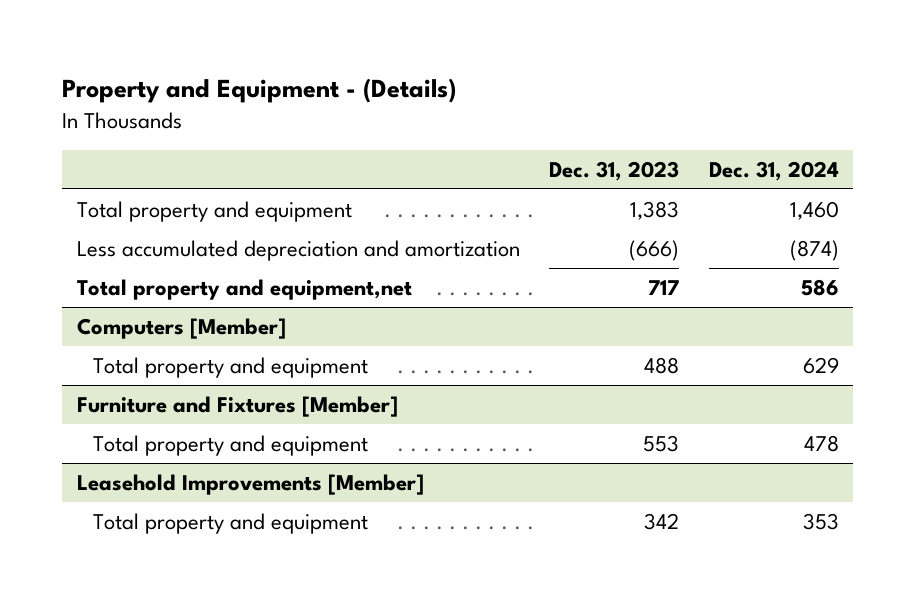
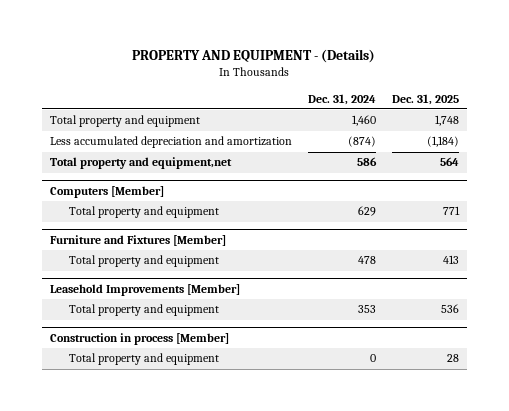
[61,78,456,104] Property and Equipment - (Details) -> [132,49,376,64] PROPERTY AND EQUIPMENT - (Details)
[549,161,680,182] Dec. 31, 2023 -> none
none -> [392,93,460,105] Dec. 31, 2025
none -> [49,332,229,345] Construction in process [Member]
none -> [68,353,219,366] Total property and equipment

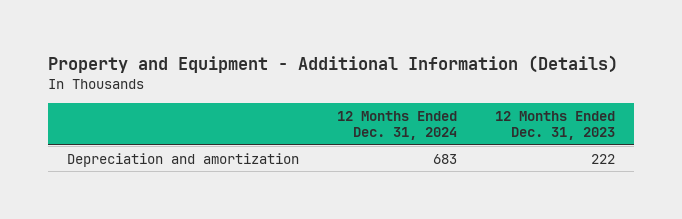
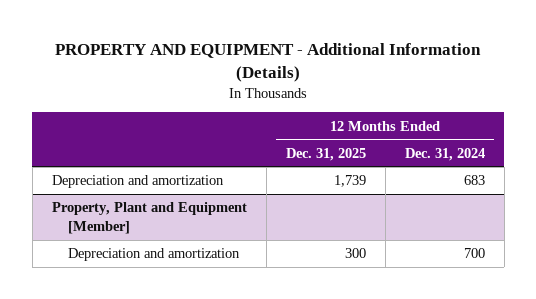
[47,54,618,73] Property and Equipment - Additional Information (Details) -> [55,43,482,82] PROPERTY AND EQUIPMENT - Additional Information (Details)
[494,110,615,141] 12 Months Ended Dec. 31, 2023 -> none
none -> [285,147,366,161] Dec. 31, 2025
none -> [51,202,247,234] Property, Plant and Equipment [Member]
none -> [67,248,240,262] Depreciation and amortization

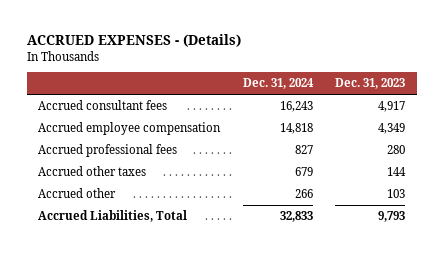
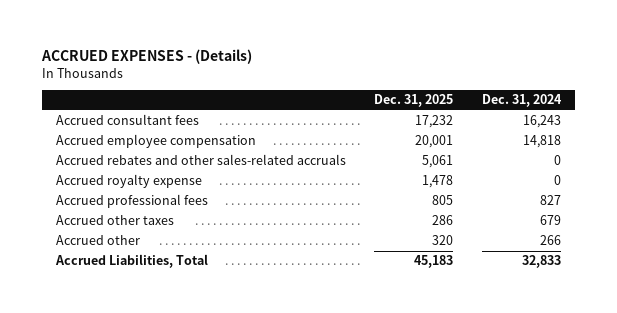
[335,78,406,90] Dec. 31, 2023 -> none
none -> [374,94,454,108] Dec. 31, 2025
none -> [56,154,347,166] Accrued rebates and other sales-related accruals
none -> [56,174,203,189] Accrued royalty expense

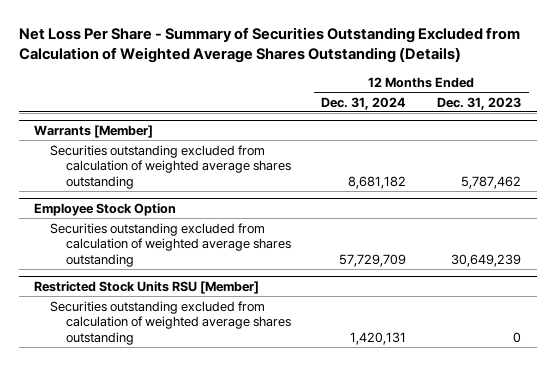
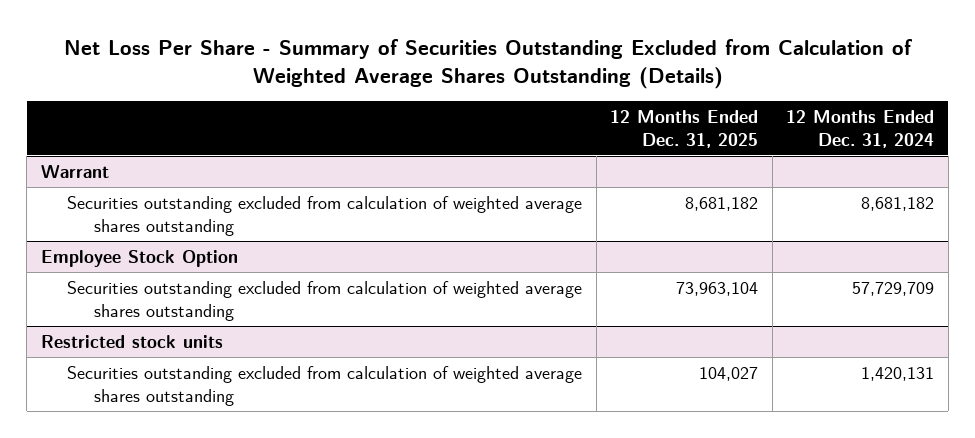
[437,96,522,110] Dec. 31, 2023 -> none
none -> [610,110,759,148] 12 Months Ended Dec. 31, 2025
[34,125,154,139] Warrants [Member] -> [40,164,109,178] Warrant
[34,281,260,295] Restricted Stock Units RSU [Member] -> [40,334,223,348] Restricted stock units

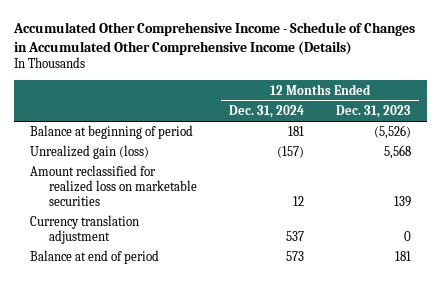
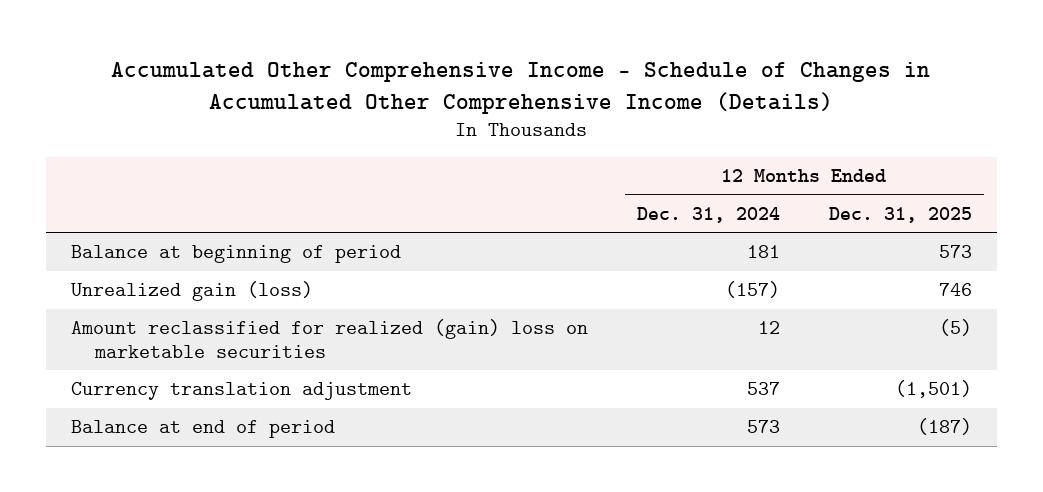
[336,105,412,119] Dec. 31, 2023 -> none
none -> [829,206,973,223] Dec. 31, 2025
[29,165,198,206] Amount reclassified for realized loss on marketable securities -> [70,319,588,358] Amount reclassified for realized (gain) loss on marketable securities

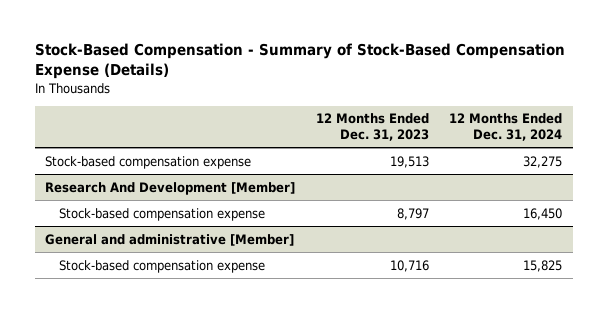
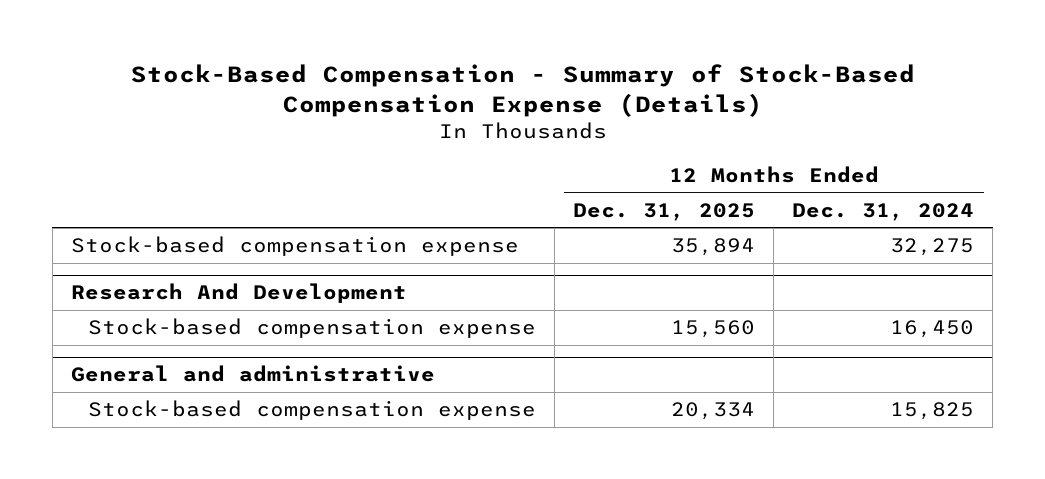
[315,113,429,142] 12 Months Ended Dec. 31, 2023 -> none
none -> [573,202,756,221] Dec. 31, 2025
[44,181,295,195] Research And Development [Member] -> [70,283,407,304] Research And Development
[44,233,294,246] General and administrative [Member] -> [70,365,435,383] General and administrative

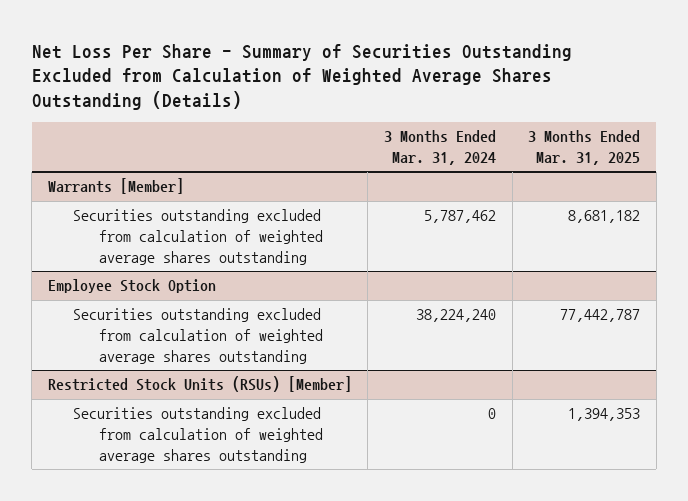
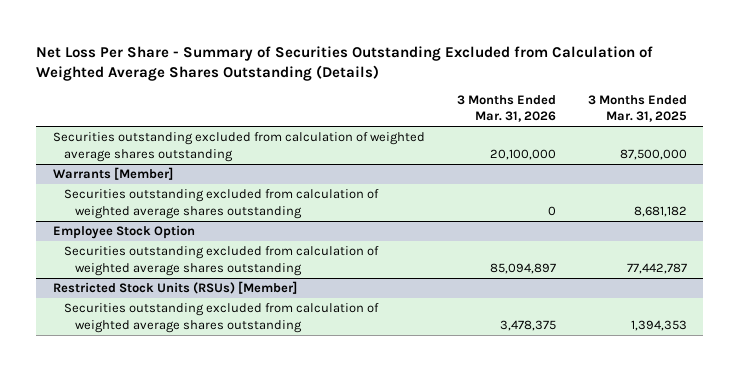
[384,130,497,165] 3 Months Ended Mar. 31, 2024 -> none
none -> [456,94,556,123] 3 Months Ended Mar. 31, 2026
none -> [52,132,425,162] Securities outstanding excluded from calculation of weighted average shares outstanding

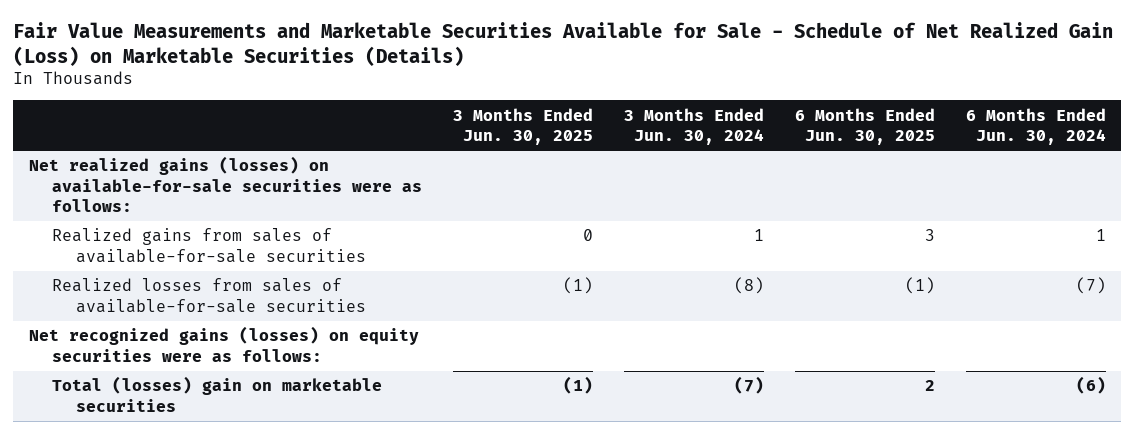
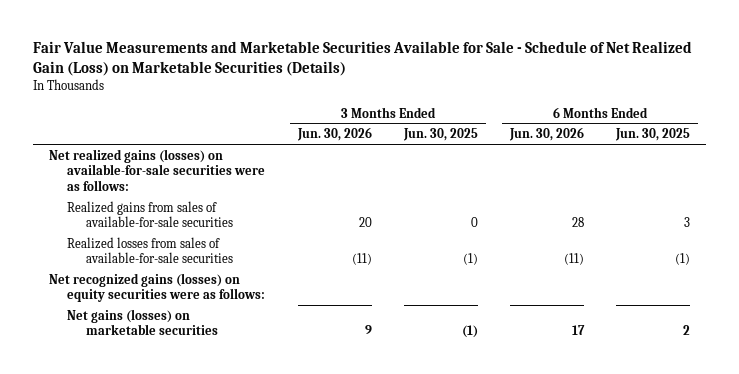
[624,107,765,146] 3 Months Ended Jun. 30, 2024 -> none
[965,107,1106,146] 6 Months Ended Jun. 30, 2024 -> none
none -> [296,127,372,142] Jun. 30, 2026
none -> [508,127,584,142] Jun. 30, 2026
[52,376,383,412] Total (losses) gain on marketable securities -> [67,308,219,336] Net gains (losses) on marketable securities

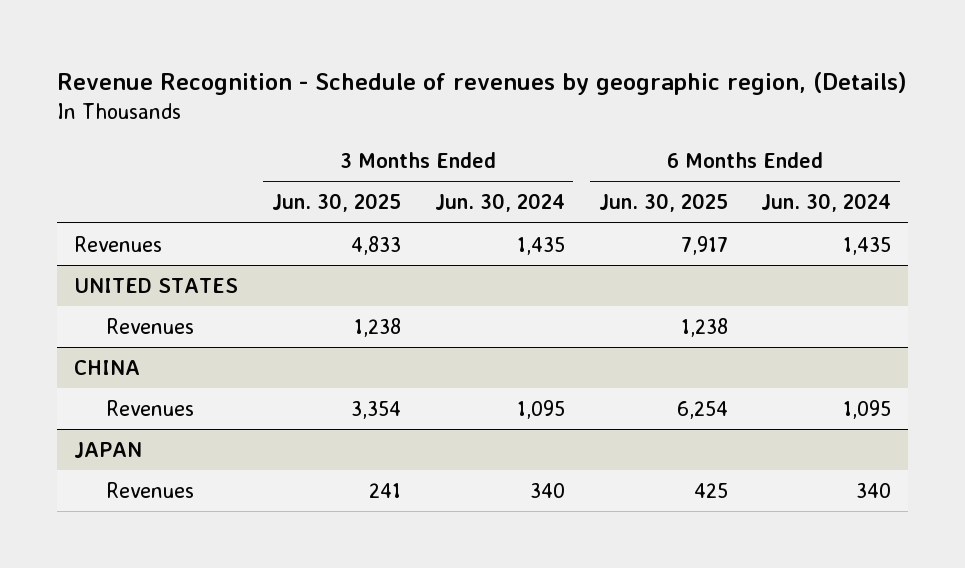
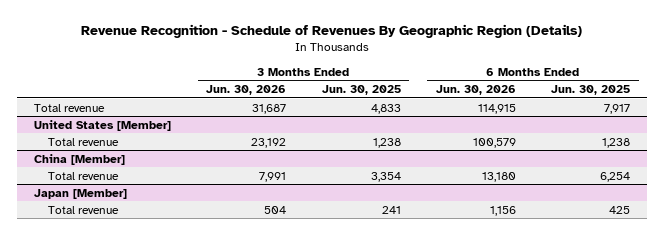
[57,72,908,96] Revenue Recognition - Schedule of revenues by geographic region, (Details) -> [81,24,583,39] Revenue Recognition - Schedule of Revenues By Geographic Region (Details)
[434,193,565,213] Jun. 30, 2024 -> none
[761,193,892,213] Jun. 30, 2024 -> none
none -> [206,85,287,96] Jun. 30, 2026
none -> [435,85,516,96] Jun. 30, 2026
[73,235,162,252] Revenues -> [34,103,106,112] Total revenue
[73,277,238,293] UNITED STATES -> [34,119,172,131] United States [Member]
[106,317,195,334] Revenues -> [48,137,120,146] Total revenue
[73,359,140,375] CHINA -> [34,153,126,165] China [Member]
[106,399,195,416] Revenues -> [48,171,120,180] Total revenue
[73,441,142,458] JAPAN -> [34,188,128,199] Japan [Member]
[106,481,195,498] Revenues -> [48,205,120,214] Total revenue

